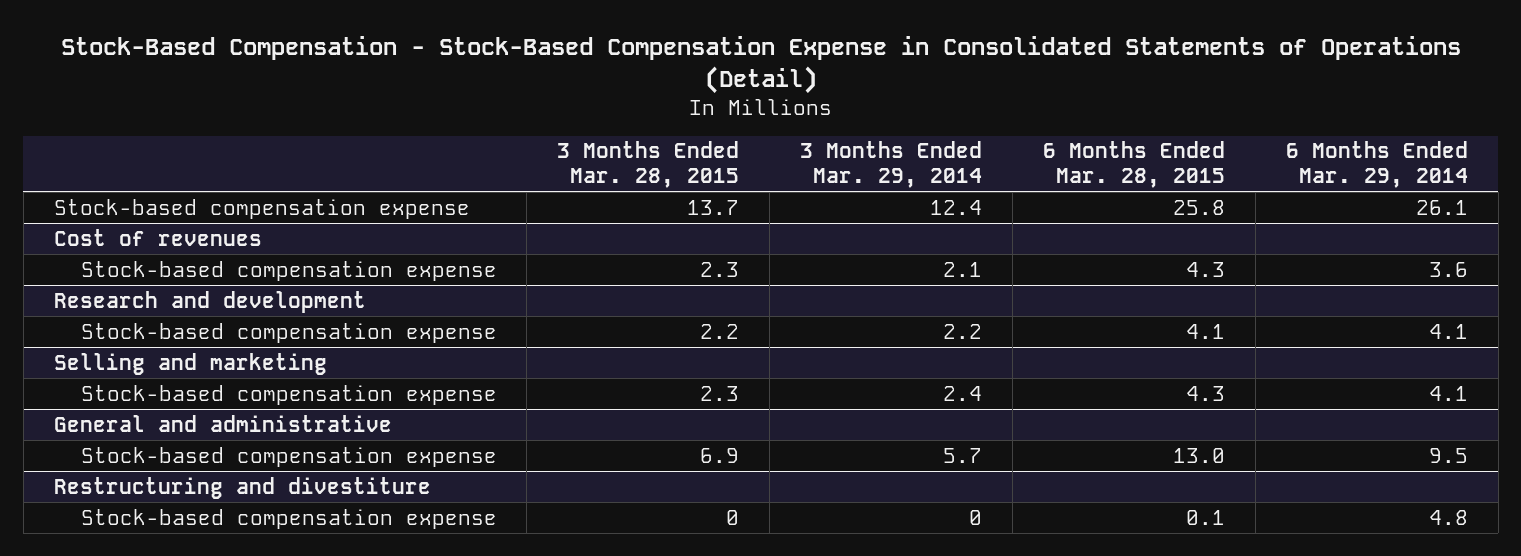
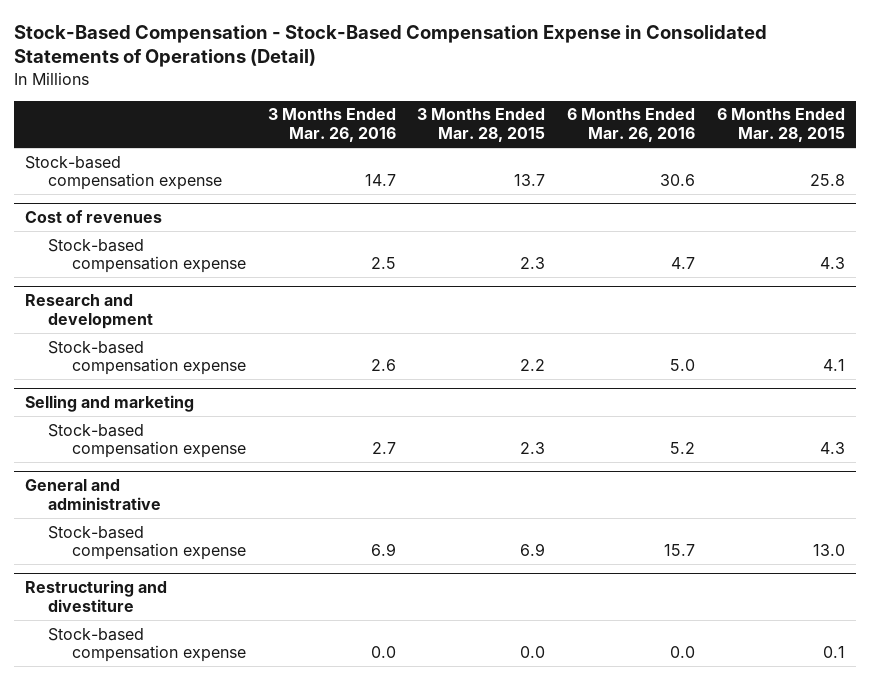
[800,141,983,189] 3 Months Ended Mar. 29, 2014 -> none
[1285,141,1468,189] 6 Months Ended Mar. 29, 2014 -> none
none -> [267,108,396,143] 3 Months Ended Mar. 26, 2016
none -> [567,108,696,143] 6 Months Ended Mar. 26, 2016
[726,509,740,525] 0 -> [520,646,546,659] 0.0

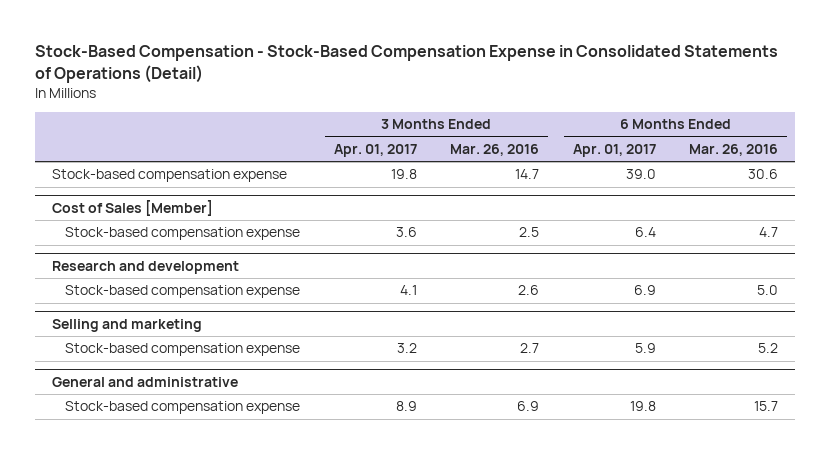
[417,108,546,143] 3 Months Ended Mar. 28, 2015 -> none
[716,108,845,143] 6 Months Ended Mar. 28, 2015 -> none
none -> [333,143,417,157] Apr. 01, 2017
none -> [572,143,656,157] Apr. 01, 2017
[24,209,162,223] Cost of revenues -> none
none -> [52,200,214,217] Cost of Sales [Member]
[24,579,167,612] Restructuring and divestiture -> none
[48,627,246,663] Stock-based compensation expense -> none

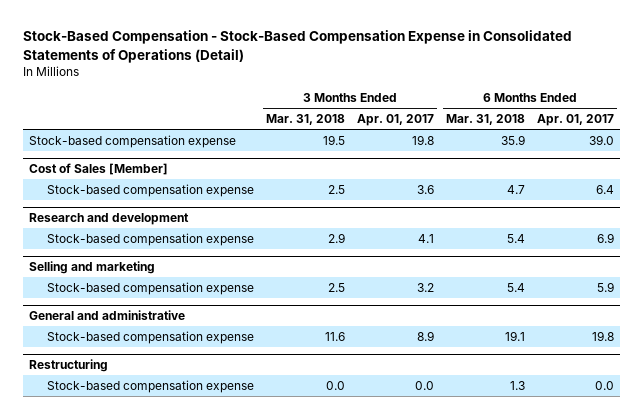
[450,143,540,156] Mar. 26, 2016 -> none
[689,143,779,156] Mar. 26, 2016 -> none
none -> [266,114,346,126] Mar. 31, 2018
none -> [446,114,526,126] Mar. 31, 2018
none -> [28,359,108,373] Restructuring
none -> [47,379,255,393] Stock-based compensation expense

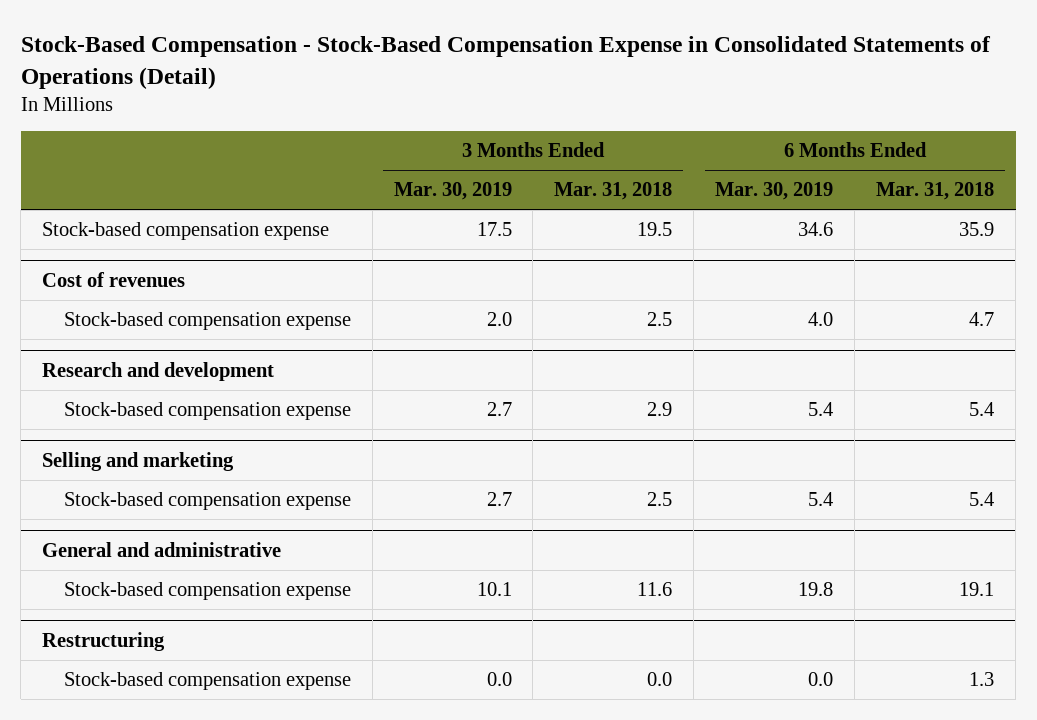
[357,114,435,127] Apr. 01, 2017 -> none
[536,114,614,127] Apr. 01, 2017 -> none
none -> [393,182,512,201] Mar. 30, 2019
none -> [715,182,834,201] Mar. 30, 2019
[28,163,168,176] Cost of Sales [Member] -> [42,271,186,287] Cost of revenues

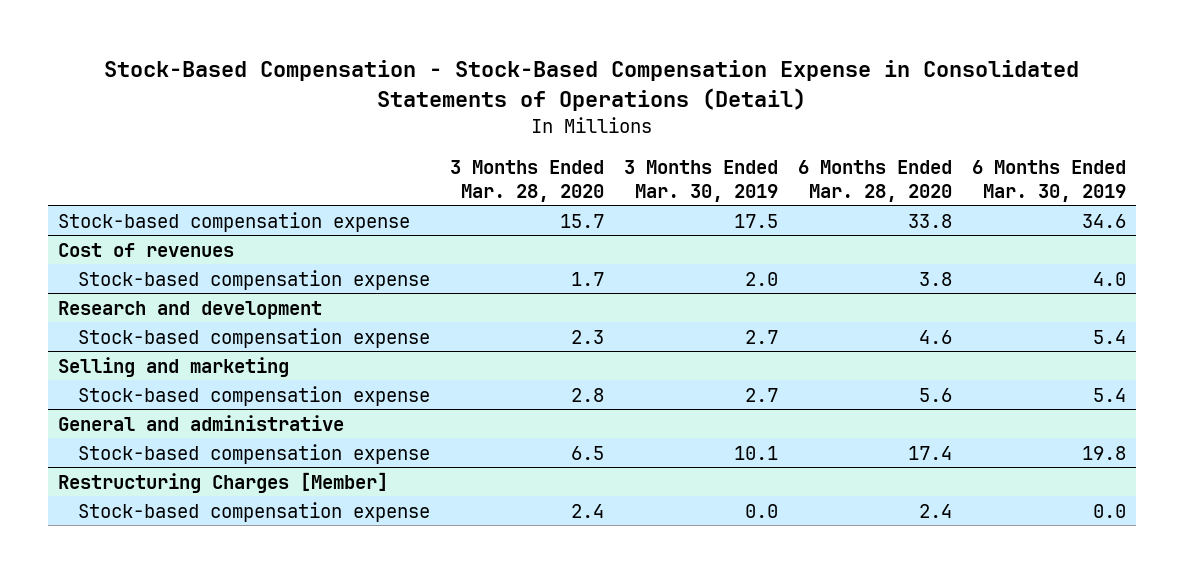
[554,182,673,201] Mar. 31, 2018 -> none
[876,182,995,201] Mar. 31, 2018 -> none
none -> [449,160,604,202] 3 Months Ended Mar. 28, 2020
none -> [798,160,953,202] 6 Months Ended Mar. 28, 2020
[42,631,166,651] Restructuring -> [57,471,388,493] Restructuring Charges [Member]

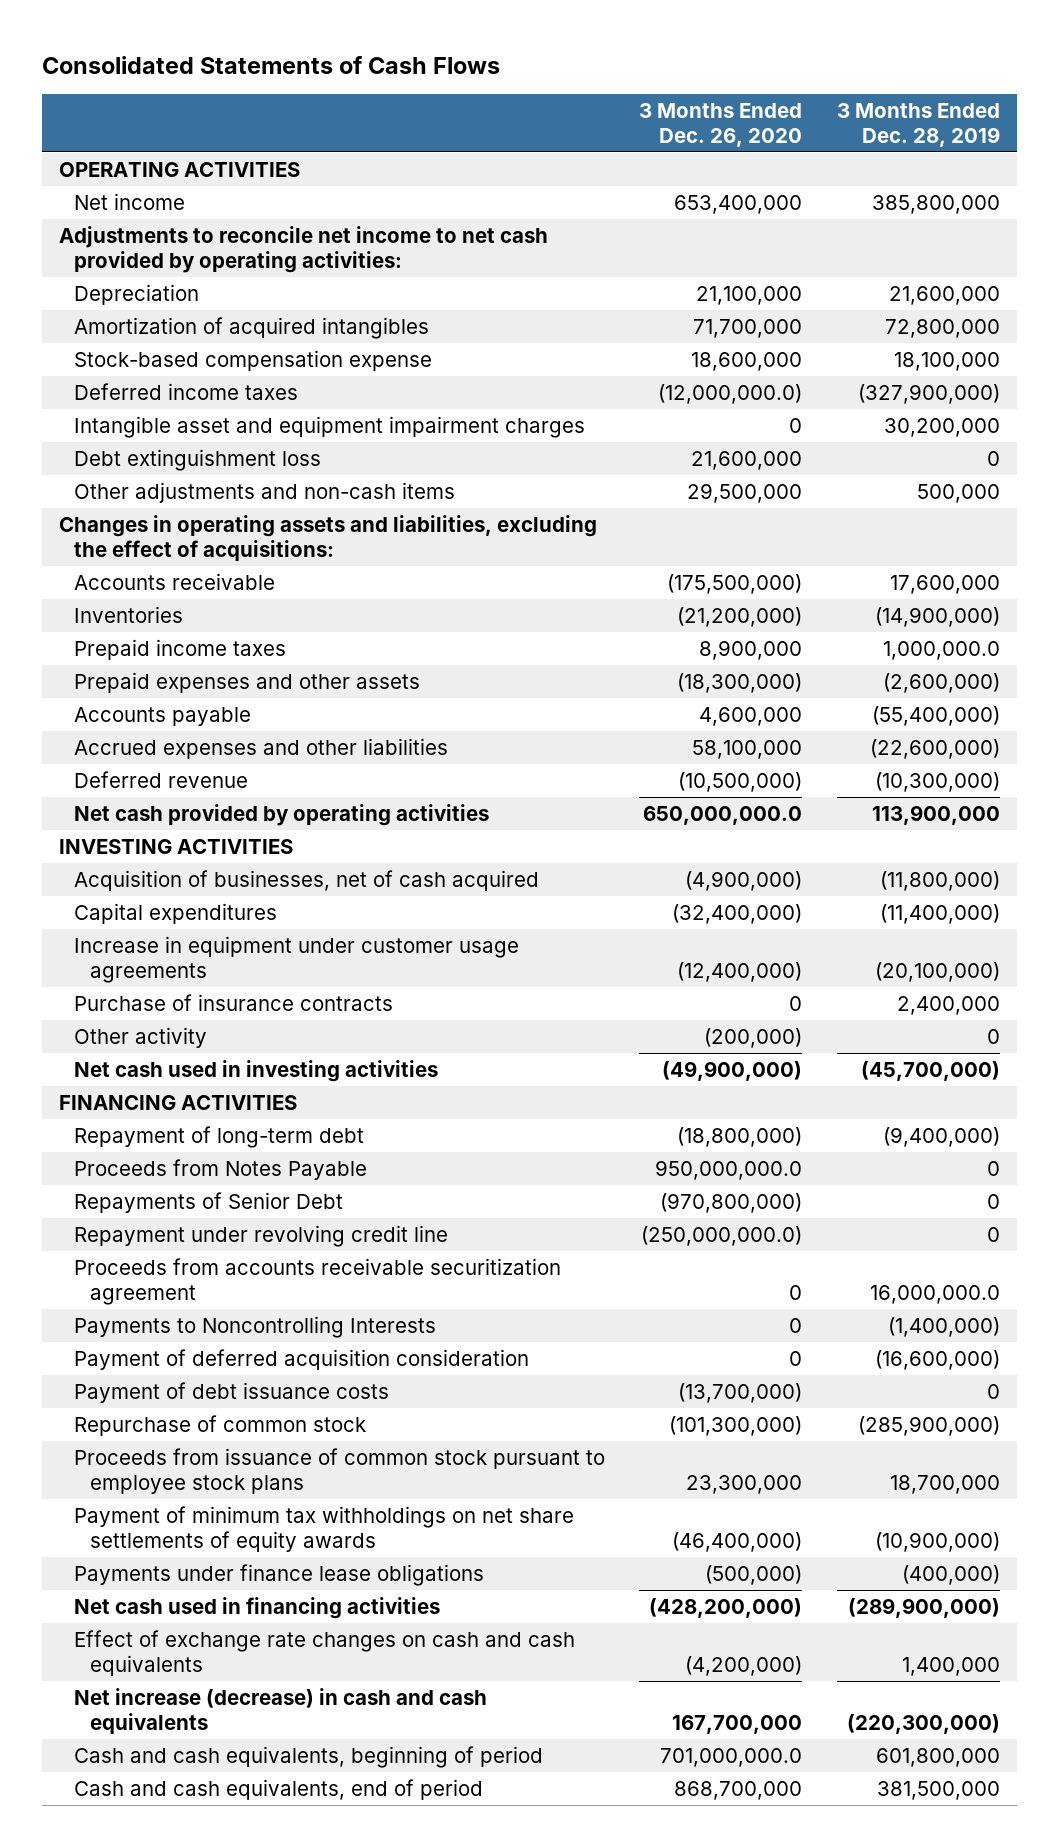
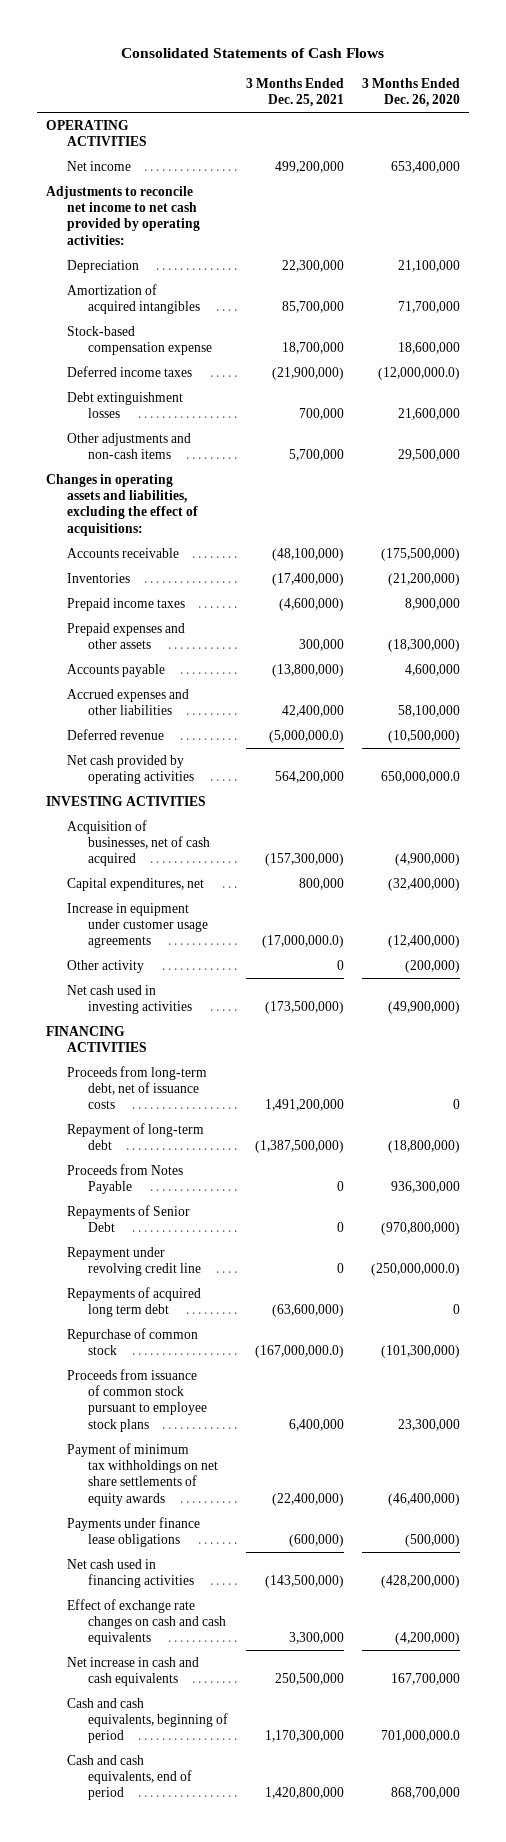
[836,102,1000,147] 3 Months Ended Dec. 28, 2019 -> none
none -> [246,77,345,108] 3 Months Ended Dec. 25, 2021
[74,415,586,438] Intangible asset and equipment impairment charges -> none
[74,448,322,471] Debt extinguishment loss -> [67,391,184,419] Debt extinguishment losses
[74,902,278,924] Capital expenditures -> [67,877,205,891] Capital expenditures, net
[74,993,394,1011] Purchase of insurance contracts -> none
none -> [67,1065,208,1110] Proceeds from long-term debt, net of issuance costs
[655,1159,803,1180] 950,000,000.0 -> [391,1181,461,1194] 936,300,000
[74,1257,562,1305] Proceeds from accounts receivable securitization agreement -> none
[74,1315,437,1338] Payments to Noncontrolling Interests -> none
[74,1348,530,1370] Payment of deferred acquisition consideration -> none
[74,1381,390,1403] Payment of debt issuance costs -> none
none -> [67,1286,202,1318] Repayments of acquired long term debt
[74,1687,488,1734] Net increase (decrease) in cash and cash equivalents -> [67,1656,200,1687] Net increase in cash and cash equivalents

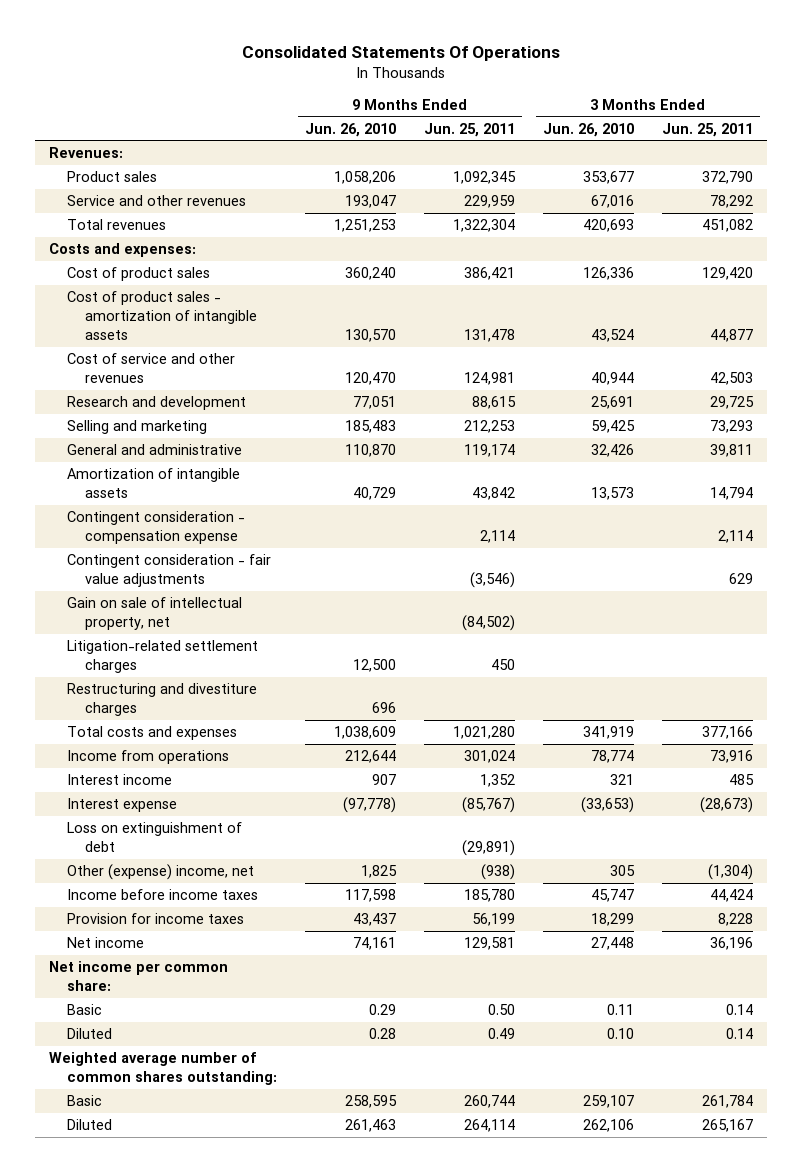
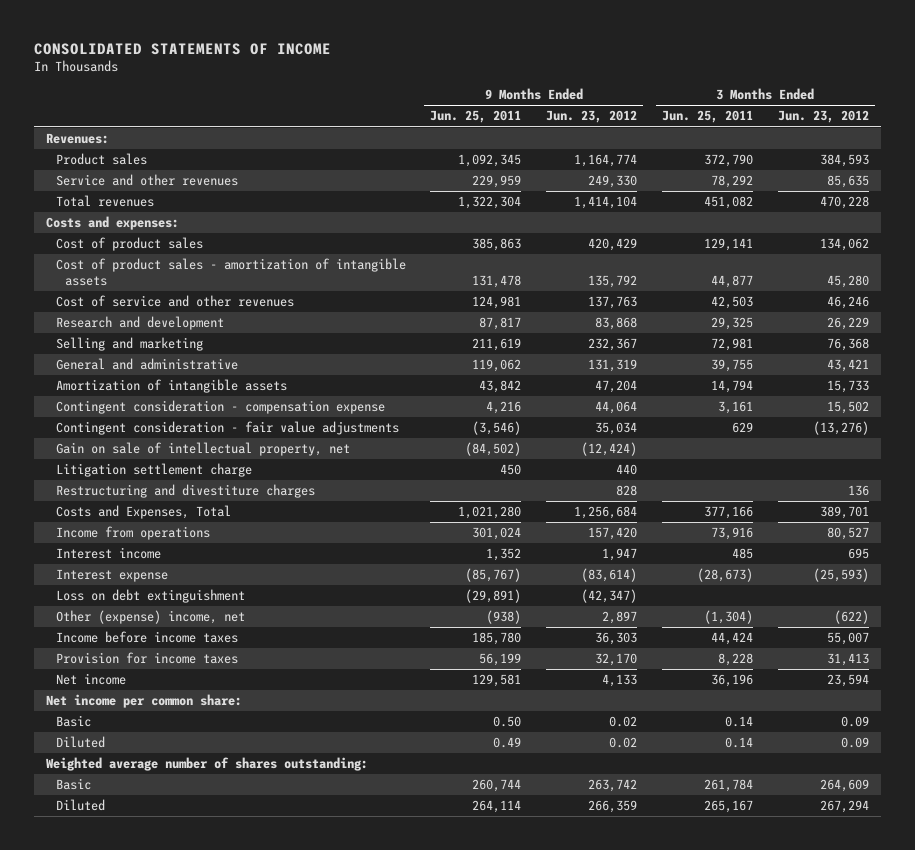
[242,46,561,62] Consolidated Statements Of Operations -> [33,42,331,55] CONSOLIDATED STATEMENTS OF INCOME
[305,122,397,137] Jun. 26, 2010 -> none
[543,122,635,137] Jun. 26, 2010 -> none
none -> [546,110,638,124] Jun. 23, 2012
none -> [777,110,869,124] Jun. 23, 2012
[464,267,516,281] 386,421 -> [472,238,522,252] 385,863
[702,267,754,281] 129,420 -> [703,238,753,252] 129,141
[472,396,517,410] 88,615 -> [479,317,522,331] 87,817
[710,396,755,410] 29,725 -> [710,317,753,331] 29,325
[464,420,516,434] 212,253 -> [472,338,522,352] 211,619
[710,420,754,434] 73,293 -> [710,338,753,352] 72,981
[464,444,516,458] 119,174 -> [472,359,522,373] 119,062
[710,444,754,458] 39,811 -> [710,359,753,373] 39,755
[480,530,516,544] 2,114 -> [486,401,522,415] 4,216
[718,530,754,544] 2,114 -> [717,401,753,415] 3,161
[67,640,259,674] Litigation-related settlement charges -> [55,463,252,478] Litigation settlement charge
[67,726,238,741] Total costs and expenses -> [55,505,231,520] Costs and Expenses, Total
[67,822,243,853] Loss on extinguishment of debt -> [55,589,245,604] Loss on debt extinguishment
[49,1052,278,1086] Weighted average number of common shares outstanding: -> [46,757,369,772] Weighted average number of shares outstanding:

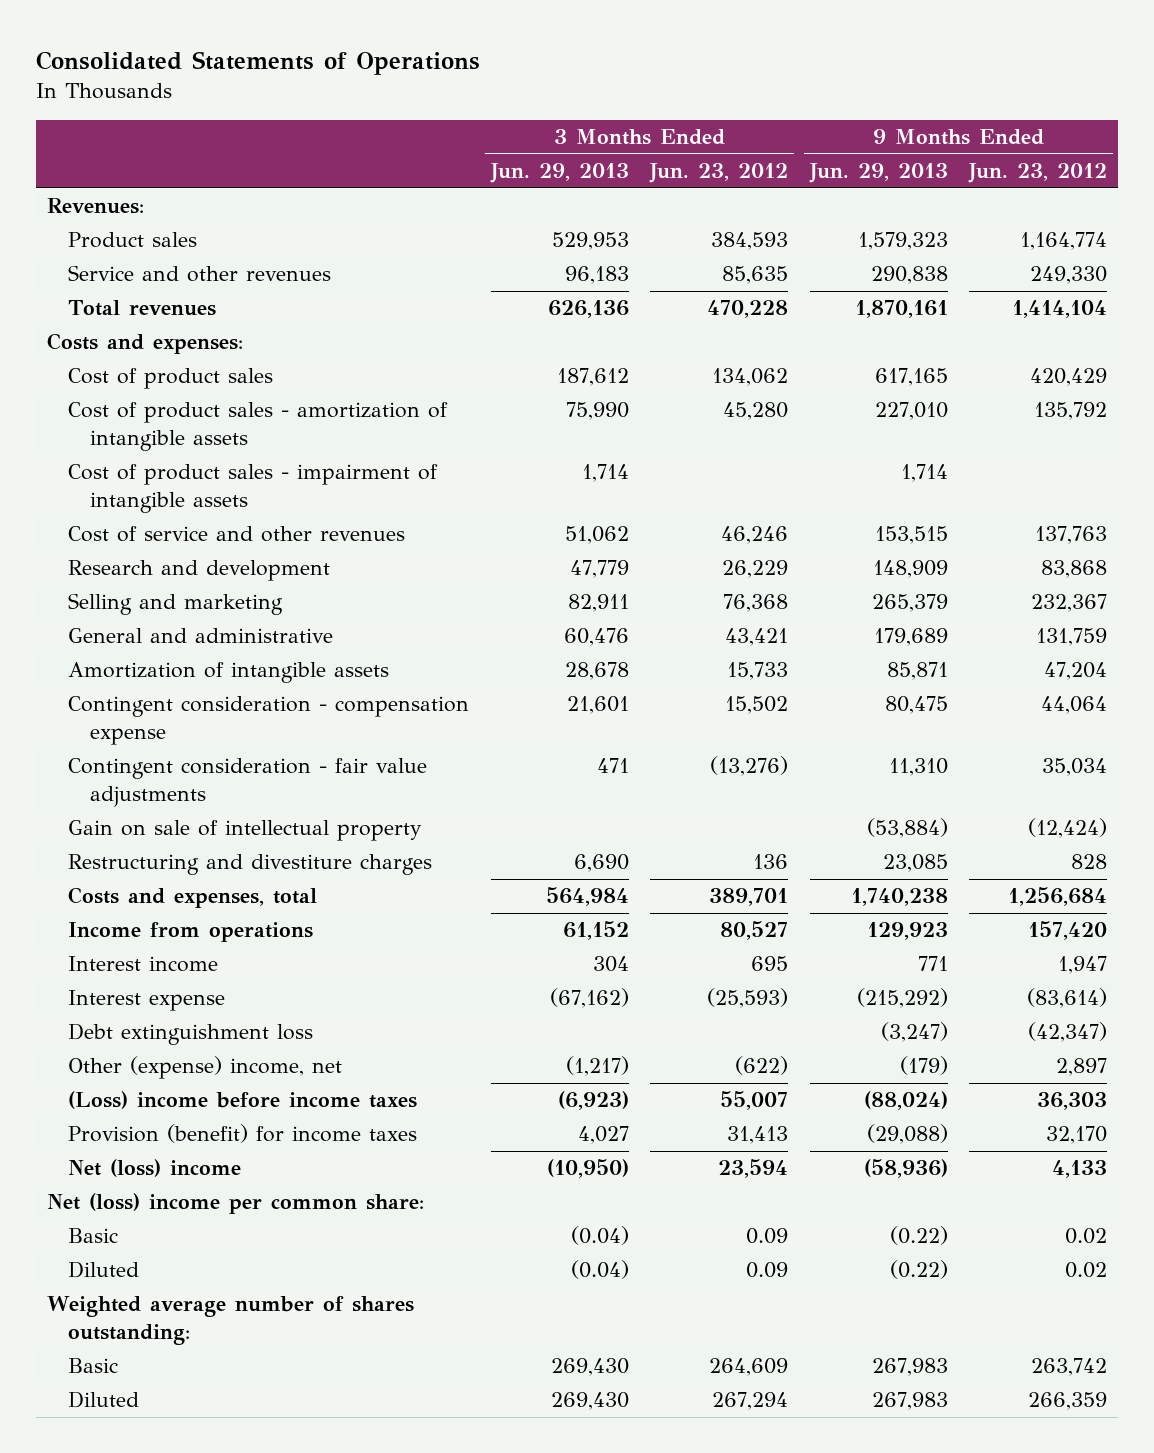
[33,42,331,55] CONSOLIDATED STATEMENTS OF INCOME -> [35,51,480,76] Consolidated Statements of Operations
[430,110,522,124] Jun. 25, 2011 -> none
[661,110,753,124] Jun. 25, 2011 -> none
none -> [489,163,629,184] Jun. 29, 2013
none -> [808,163,948,184] Jun. 29, 2013
none -> [68,464,439,514] Cost of product sales - impairment of intangible assets
[588,359,638,373] 131,319 -> [1036,628,1108,647] 131,759
[55,463,252,478] Litigation settlement charge -> none
[55,442,350,457] Gain on sale of intellectual property, net -> [68,820,423,842] Gain on sale of intellectual property
[55,505,231,520] Costs and Expenses, Total -> [68,887,318,909] Costs and expenses, total
[55,589,245,604] Loss on debt extinguishment -> [68,1023,314,1046] Debt extinguishment loss
[55,631,238,644] Income before income taxes -> [68,1091,418,1110] (Loss) income before income taxes
[55,652,238,665] Provision for income taxes -> [68,1124,418,1144] Provision (benefit) for income taxes
[55,673,126,686] Net income -> [68,1159,242,1178] Net (loss) income
[46,694,243,709] Net income per common share: -> [46,1193,424,1215] Net (loss) income per common share:

